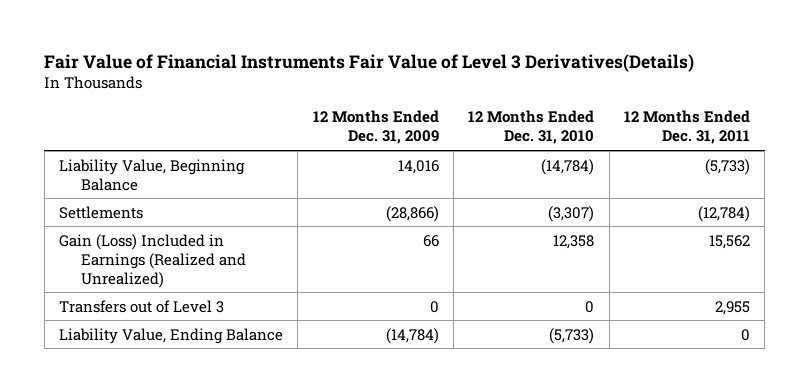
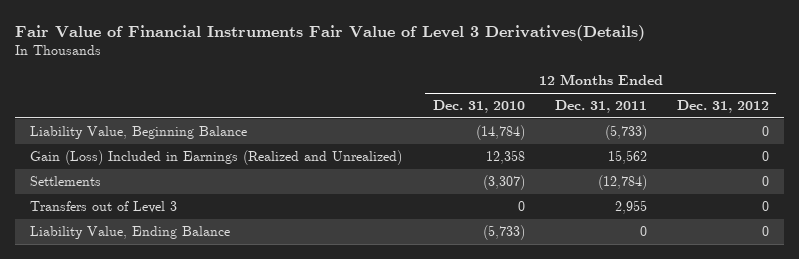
[312,110,439,145] 12 Months Ended Dec. 31, 2009 -> none
none -> [676,100,769,114] Dec. 31, 2012
[59,205,144,219] Settlements -> [30,176,102,187] Settlements

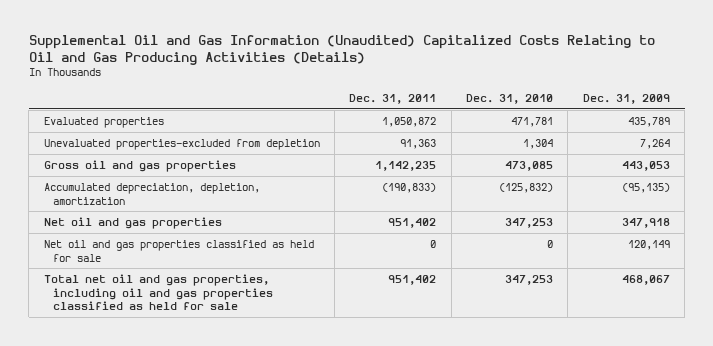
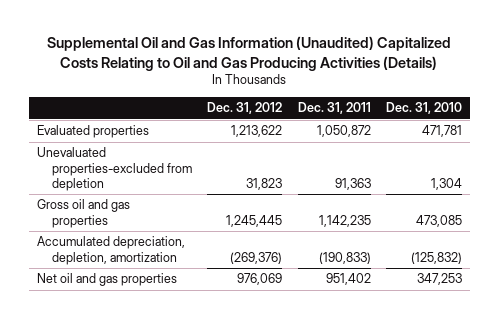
[582,93,670,104] Dec. 31, 2009 -> none
none -> [207,102,283,115] Dec. 31, 2012
[43,239,314,262] Net oil and gas properties classified as held for sale -> none
[43,273,273,311] Total net oil and gas properties, including oil and gas properties classified as held for sale -> none

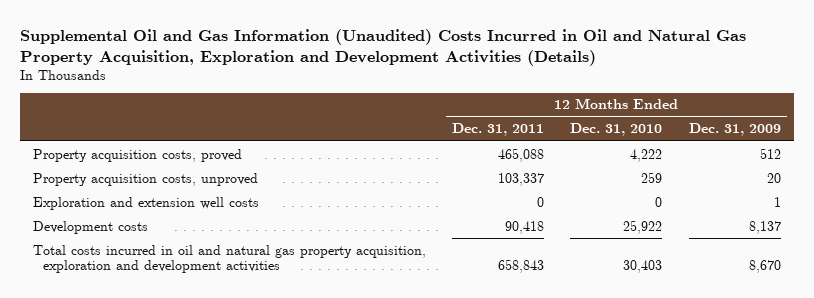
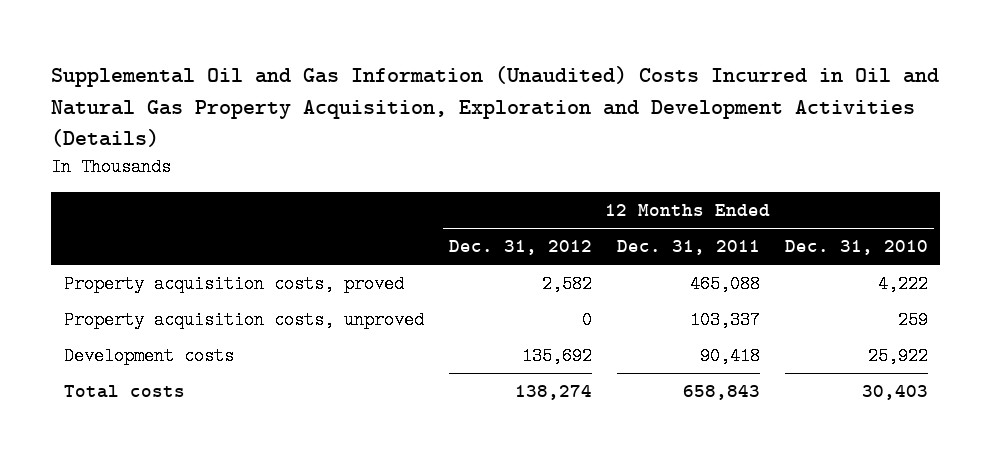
[688,123,781,137] Dec. 31, 2009 -> none
none -> [448,240,592,256] Dec. 31, 2012
[33,196,260,210] Exploration and extension well costs -> none
[33,244,427,274] Total costs incurred in oil and natural gas property acquisition, exploration and development activities -> [63,385,185,399] Total costs

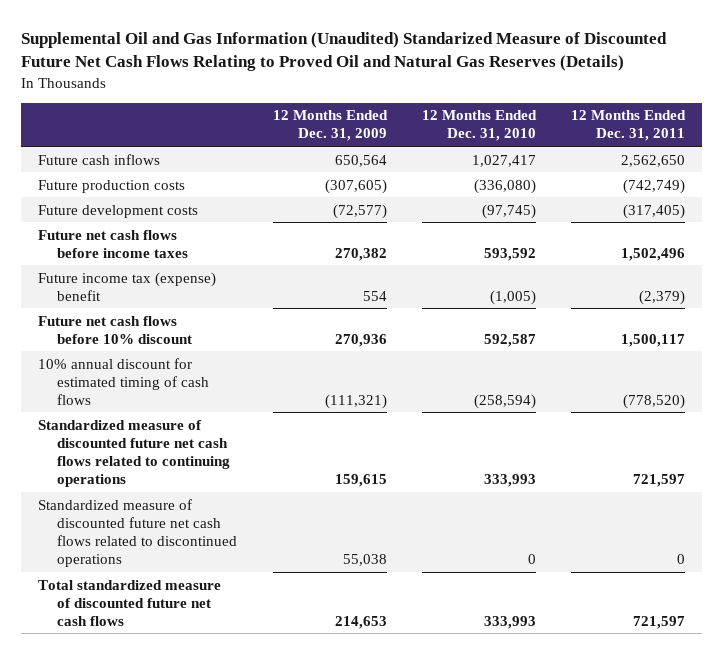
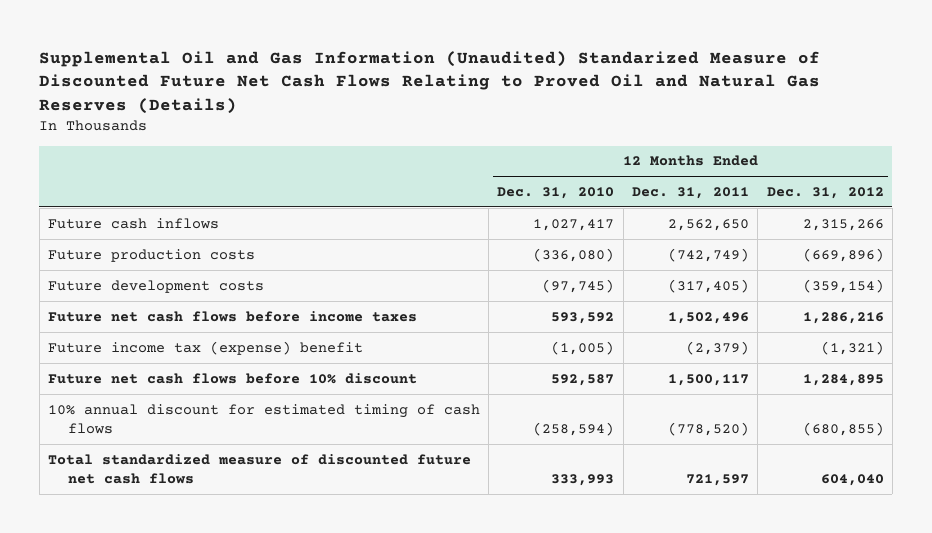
[272,110,388,142] 12 Months Ended Dec. 31, 2009 -> none
none -> [766,186,884,199] Dec. 31, 2012
[38,419,231,487] Standardized measure of discounted future net cash flows related to continuing operations -> none
[38,498,238,567] Standardized measure of discounted future net cash flows related to discontinued operations -> none

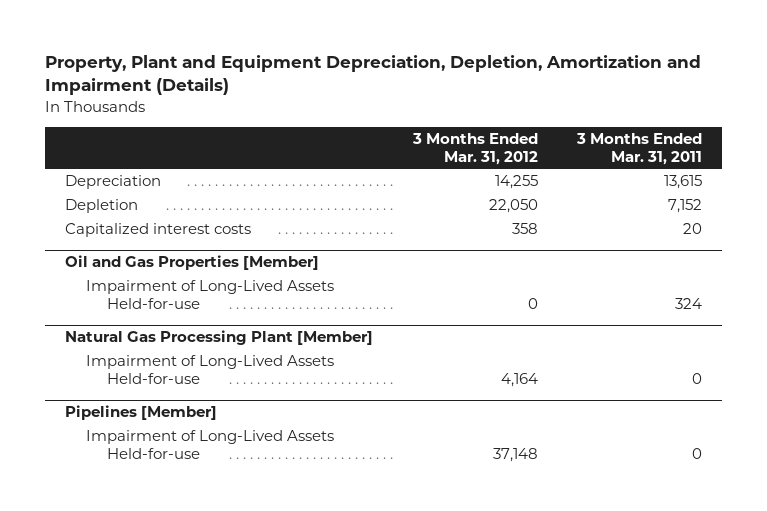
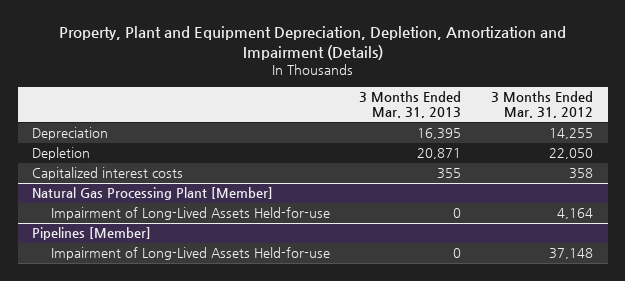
[576,132,703,165] 3 Months Ended Mar. 31, 2011 -> none
none -> [359,91,462,119] 3 Months Ended Mar. 31, 2013
[64,255,319,271] Oil and Gas Properties [Member] -> none
[86,280,335,310] Impairment of Long-Lived Assets Held-for-use -> none

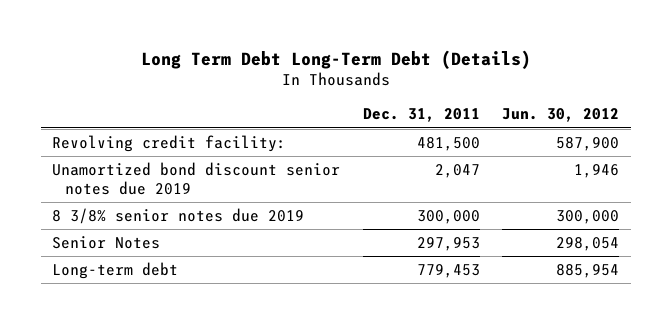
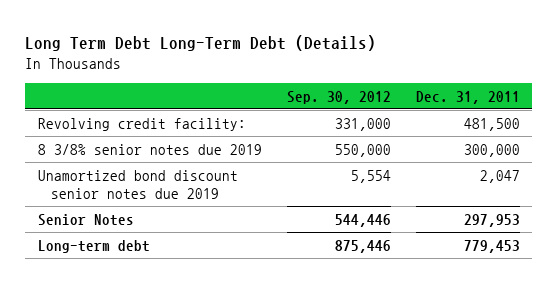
[502,108,620,123] Jun. 30, 2012 -> none
none -> [286,90,391,104] Sep. 30, 2012
[52,161,341,196] Unamortized bond discount senior notes due 2019 -> [37,169,238,199] Unamortized bond discount senior notes due 2019

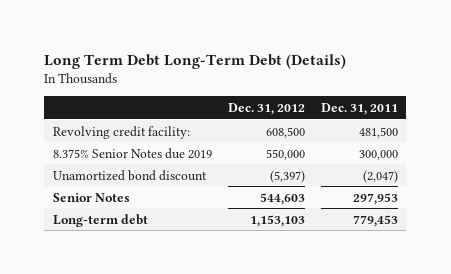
[286,90,391,104] Sep. 30, 2012 -> none
none -> [227,102,305,115] Dec. 31, 2012
[37,143,262,155] 8 3/8% senior notes due 2019 -> [52,147,212,159] 8.375% Senior Notes due 2019
[37,169,238,199] Unamortized bond discount senior notes due 2019 -> [52,169,207,181] Unamortized bond discount
[479,169,520,183] 2,047 -> [363,169,399,183] (2,047)

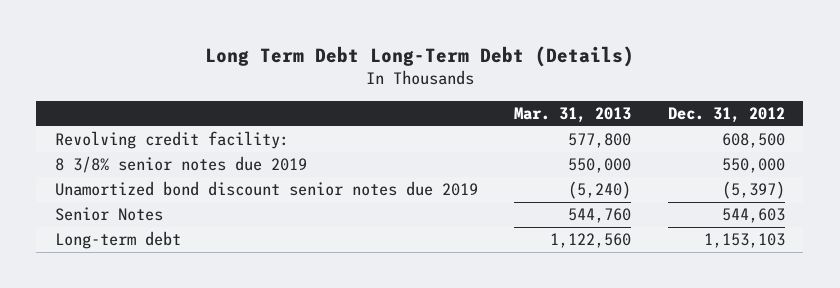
[321,102,399,115] Dec. 31, 2011 -> none
none -> [514,107,632,124] Mar. 31, 2013
[52,147,212,159] 8.375% Senior Notes due 2019 -> [54,156,307,174] 8 3/8% senior notes due 2019
[52,169,207,181] Unamortized bond discount -> [54,181,478,197] Unamortized bond discount senior notes due 2019

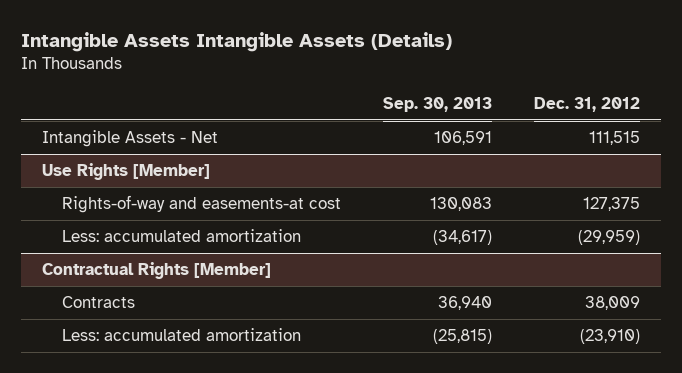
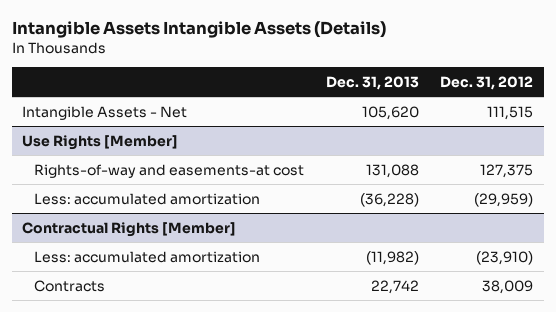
[382,96,492,112] Sep. 30, 2013 -> none
none -> [325,75,419,90] Dec. 31, 2013
[61,296,135,309] Contracts -> [34,279,106,292] Contracts

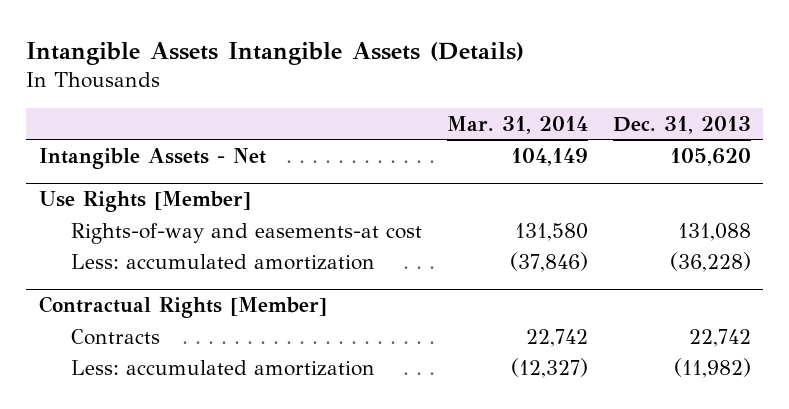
[440,75,534,90] Dec. 31, 2012 -> none
none -> [447,115,589,134] Mar. 31, 2014
[34,250,261,263] Less: accumulated amortization -> [71,359,376,376] Less: accumulated amortization

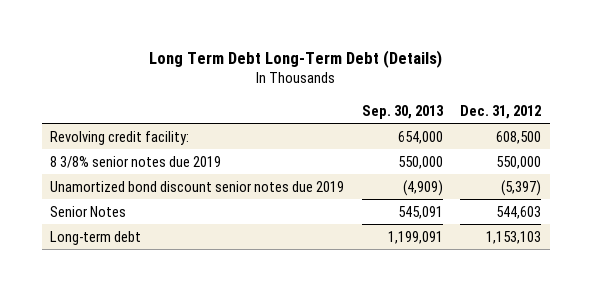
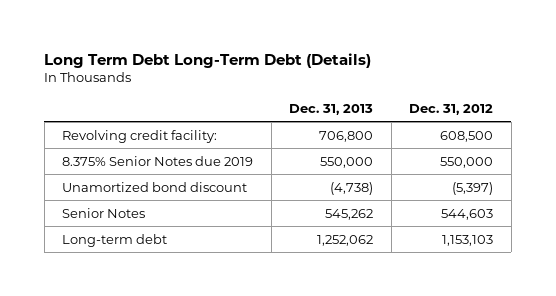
[361,104,444,119] Sep. 30, 2013 -> none
none -> [289,103,374,115] Dec. 31, 2013
[50,155,222,168] 8 3/8% senior notes due 2019 -> [62,155,254,166] 8.375% Senior Notes due 2019
[50,180,345,192] Unamortized bond discount senior notes due 2019 -> [62,181,248,192] Unamortized bond discount

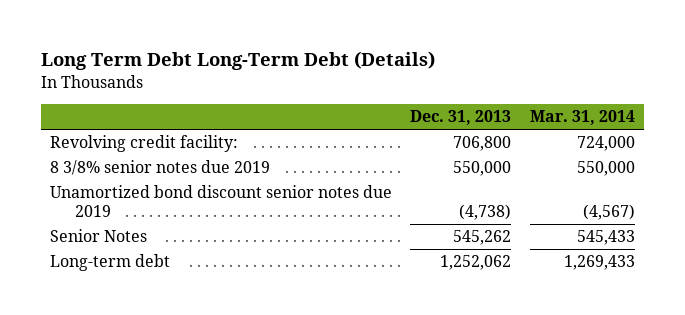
[409,103,494,115] Dec. 31, 2012 -> none
none -> [529,110,635,126] Mar. 31, 2014
[62,155,254,166] 8.375% Senior Notes due 2019 -> [50,160,271,176] 8 3/8% senior notes due 2019
[62,181,248,192] Unamortized bond discount -> [50,185,393,218] Unamortized bond discount senior notes due 2019

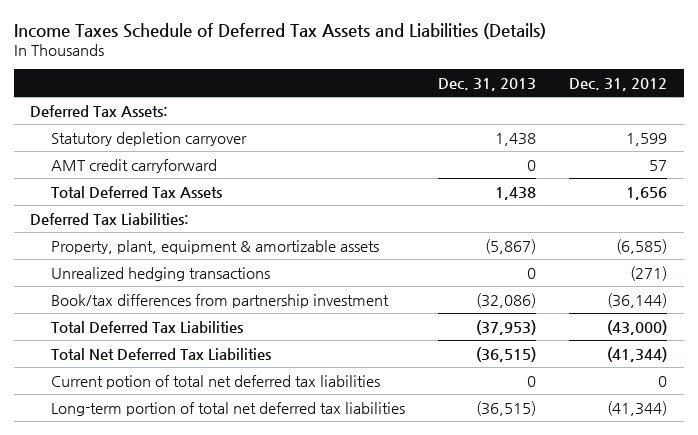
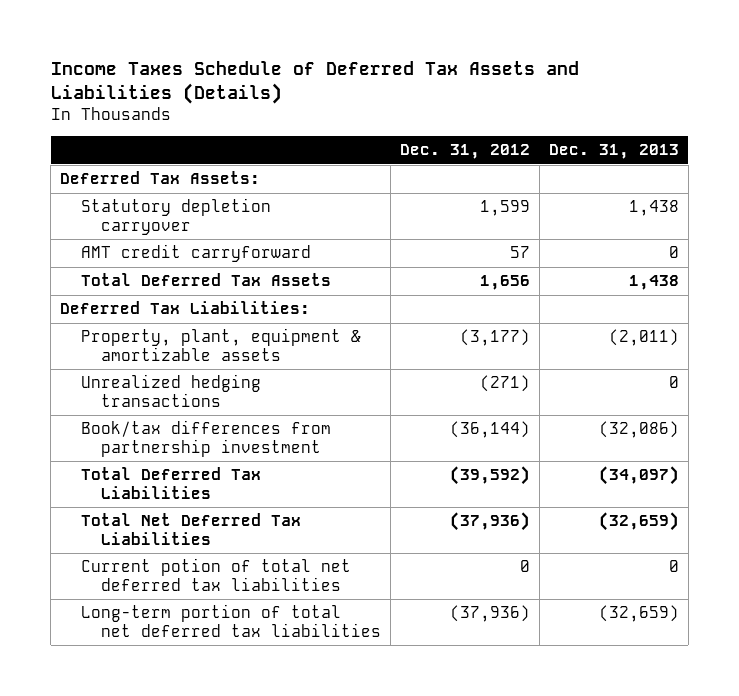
[485,238,537,254] (5,867) -> [608,329,679,347] (2,011)
[616,238,668,254] (6,585) -> [459,329,530,347] (3,177)
[476,319,537,335] (37,953) -> [598,466,679,486] (34,097)
[607,319,668,335] (43,000) -> [449,466,530,486] (39,592)
[476,346,537,362] (36,515) -> [598,512,679,532] (32,659)
[607,346,668,362] (41,344) -> [449,512,530,532] (37,936)
[476,400,537,416] (36,515) -> [598,605,679,623] (32,659)
[607,400,668,416] (41,344) -> [449,605,530,623] (37,936)

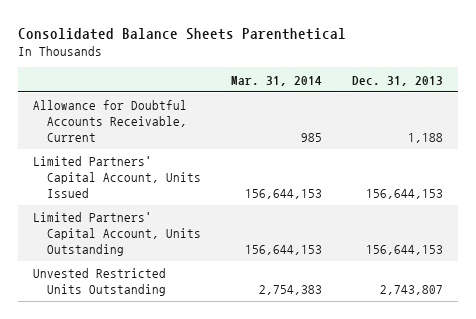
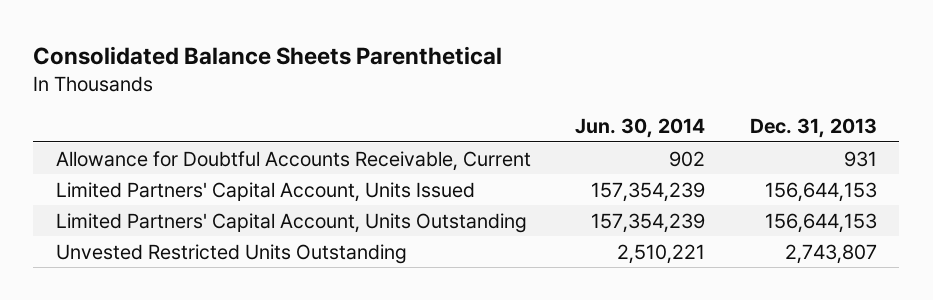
[231,75,323,86] Mar. 31, 2014 -> none
none -> [575,118,706,139] Jun. 30, 2014
[408,132,444,143] 1,188 -> [844,150,878,167] 931

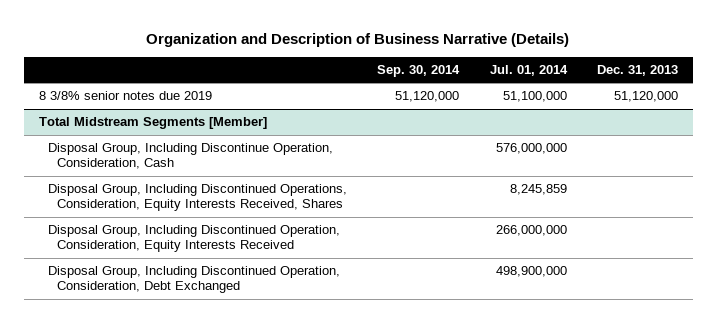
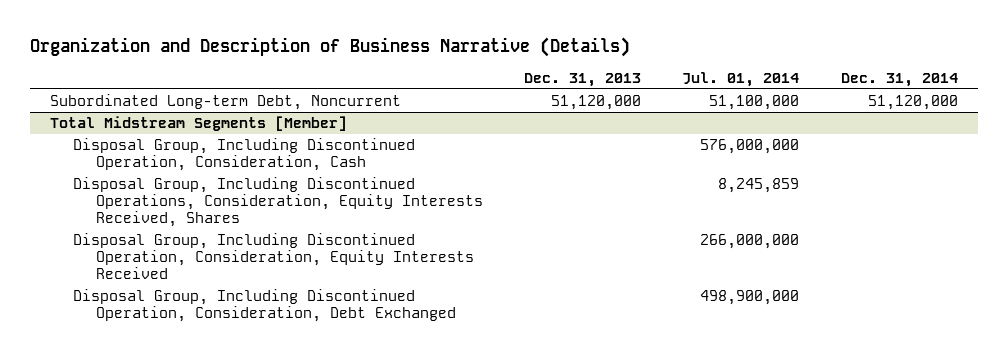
[377,64,461,77] Sep. 30, 2014 -> none
none -> [840,72,958,87] Dec. 31, 2014
[38,91,212,101] 8 3/8% senior notes due 2019 -> [50,94,402,111] Subordinated Long-term Debt, Noncurrent
[47,143,333,170] Disposal Group, Including Discontinue Operation, Consideration, Cash -> [73,138,416,172] Disposal Group, Including Discontinued Operation, Consideration, Cash

